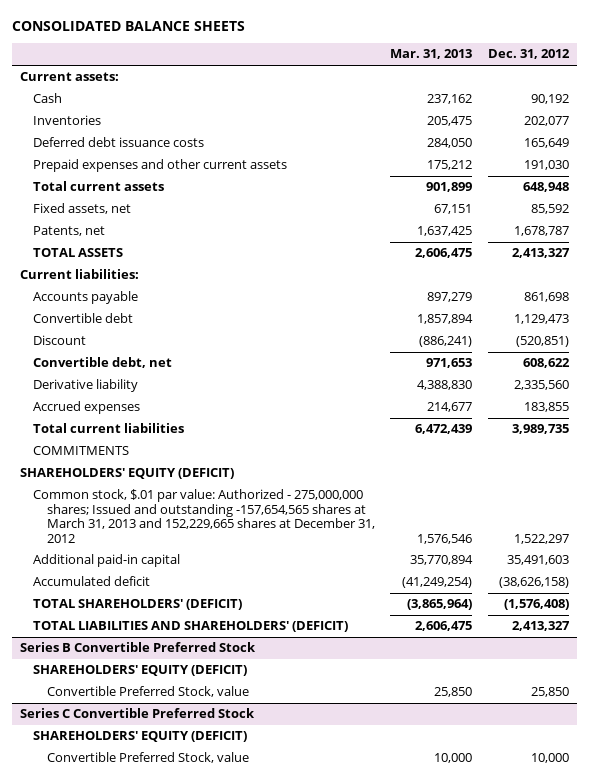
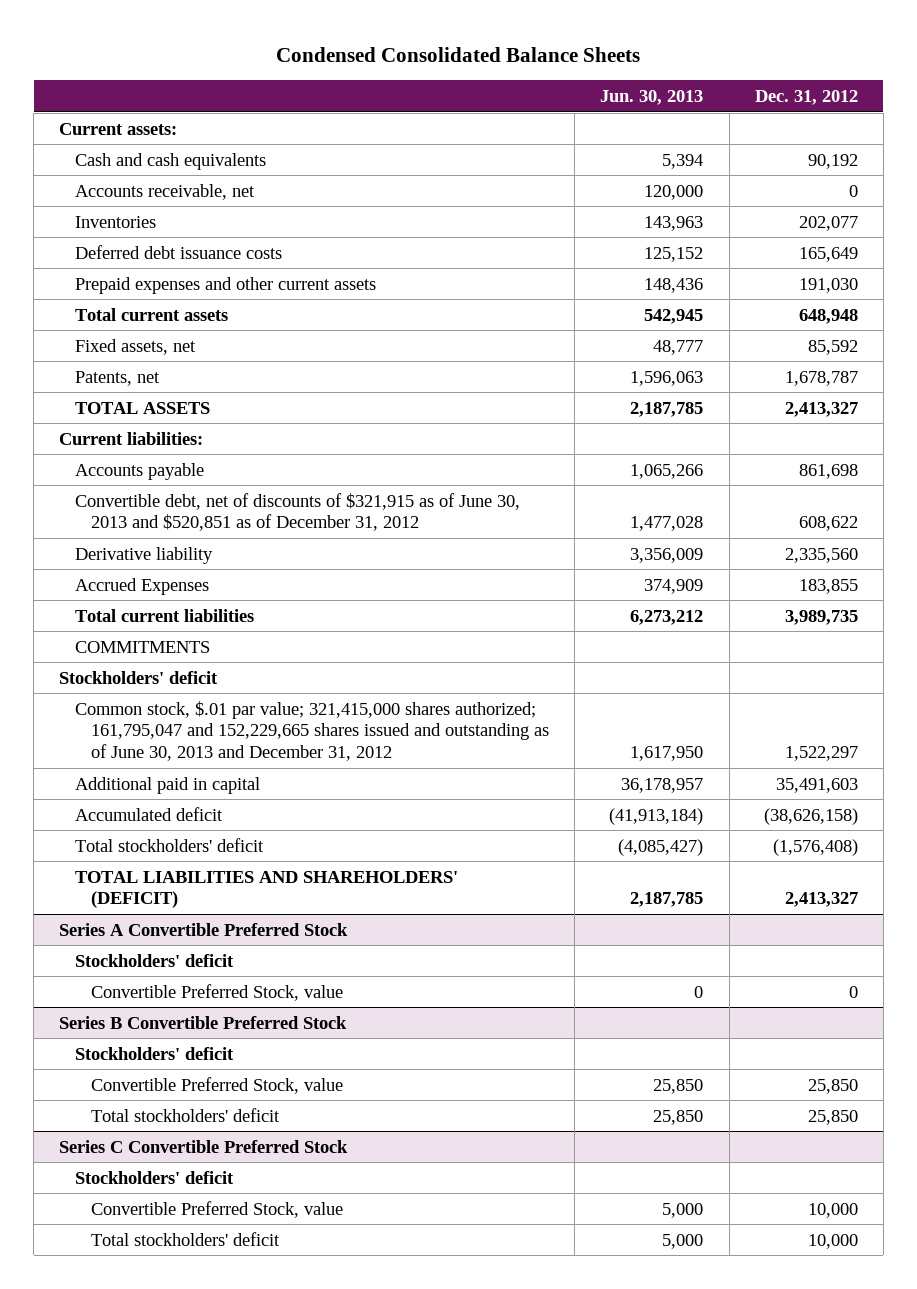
[11,20,245,31] CONSOLIDATED BALANCE SHEETS -> [276,47,641,63] Condensed Consolidated Balance Sheets
[390,49,473,60] Mar. 31, 2013 -> none
none -> [600,89,704,105] Jun. 30, 2013
[33,93,63,104] Cash -> [75,152,267,170] Cash and cash equivalents
none -> [75,183,256,200] Accounts receivable, net
[33,313,134,324] Convertible debt -> none
[33,335,87,346] Discount -> none
[33,357,173,369] Convertible debt, net -> [75,492,521,532] Convertible debt, net of discounts of $321,915 as of June 30, 2013 and $520,851 as of December 31, 2012
[33,401,141,415] Accrued expenses -> [75,577,210,595] Accrued Expenses
[19,468,234,480] SHAREHOLDERS' EQUITY (DEFICIT) -> [59,670,219,684] Stockholders' deficit
[33,489,375,543] Common stock, $.01 par value: Authorized - 275,000,000 shares; Issued and outstanding -157,654,565 shares at March 31, 2013 and 152,229,665 shares at December 31, 2012 -> [75,700,550,761] Common stock, $.01 par value; 321,415,000 shares authorized; 161,795,047 and 152,229,665 shares issued and outstanding as of June 30, 2013 and December 31, 2012
[33,554,181,568] Additional paid-in capital -> [75,776,261,794] Additional paid in capital
[33,599,243,611] TOTAL SHAREHOLDERS' (DEFICIT) -> [75,837,265,852] Total stockholders' deficit
none -> [59,922,349,936] Series A Convertible Preferred Stock
none -> [75,953,235,967] Stockholders' deficit
none -> [91,983,344,1001] Convertible Preferred Stock, value
[33,665,248,677] SHAREHOLDERS' EQUITY (DEFICIT) -> [75,1046,235,1060] Stockholders' deficit
none -> [91,1107,281,1122] Total stockholders' deficit
[33,731,248,743] SHAREHOLDERS' EQUITY (DEFICIT) -> [75,1170,235,1184] Stockholders' deficit
none -> [91,1231,281,1246] Total stockholders' deficit

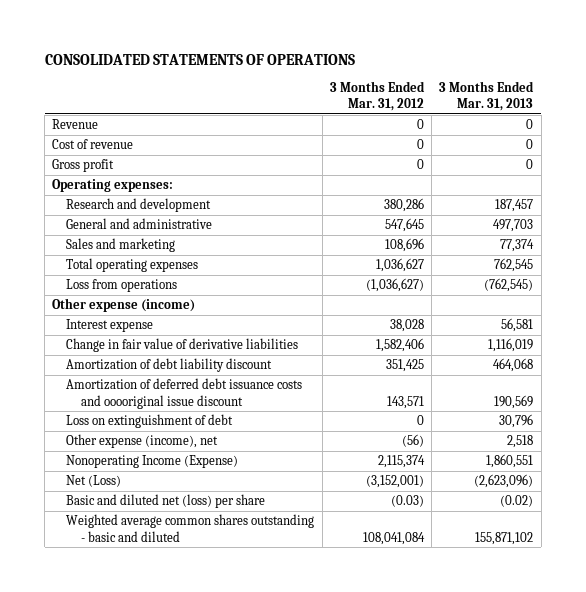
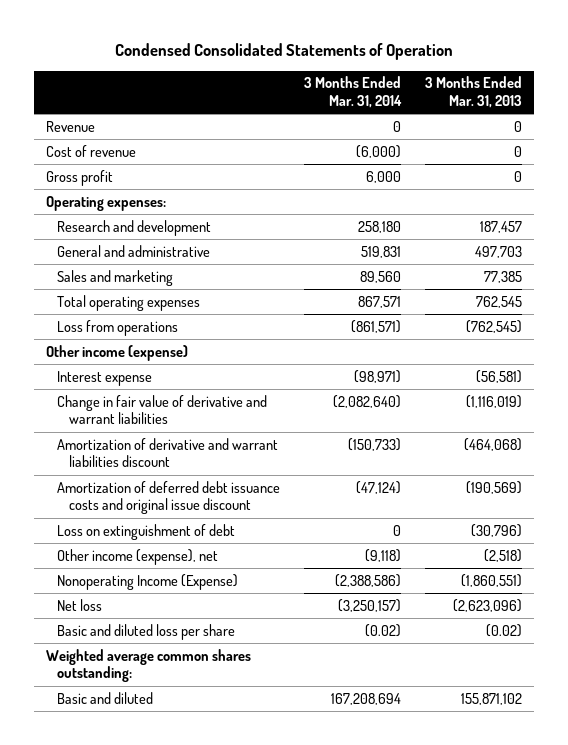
[44,53,355,65] CONSOLIDATED STATEMENTS OF OPERATIONS -> [114,43,453,61] Condensed Consolidated Statements of Operation
[329,80,425,112] 3 Months Ended Mar. 31, 2012 -> none
none -> [304,76,403,109] 3 Months Ended Mar. 31, 2014
[500,239,535,253] 77,374 -> [484,270,523,283] 77,385
[52,298,196,313] Other expense (income) -> [45,344,188,361] Other income (expense)
[501,318,534,333] 56,581 -> [476,369,523,383] (56,581)
[66,338,299,353] Change in fair value of derivative liabilities -> [57,394,268,425] Change in fair value of derivative and warrant liabilities
[488,338,534,353] 1,116,019 -> [466,394,523,408] (1,116,019)
[66,358,273,373] Amortization of debt liability discount -> [57,437,279,468] Amortization of derivative and warrant liabilities discount
[493,358,534,373] 464,068 -> [464,437,523,451] (464,068)
[66,378,303,409] Amortization of deferred debt issuance costs and ooooriginal issue discount -> [57,480,281,515] Amortization of deferred debt issuance costs and original issue discount
[494,394,534,409] 190,569 -> [466,480,523,494] (190,569)
[499,414,534,429] 30,796 -> [471,523,523,537] (30,796)
[66,434,219,449] Other expense (income), net -> [57,548,219,565] Other income (expense), net
[507,435,534,449] 2,518 -> [484,548,523,562] (2,518)
[486,454,534,469] 1,860,551 -> [461,573,523,587] (1,860,551)
[66,475,122,488] Net (Loss) -> [57,598,103,611] Net loss
[66,494,266,509] Basic and diluted net (loss) per share -> [57,623,236,640] Basic and diluted loss per share
none -> [45,648,251,683] Weighted average common shares outstanding:
[66,514,315,542] Weighted average common shares outstanding - basic and diluted -> [57,691,154,704] Basic and diluted

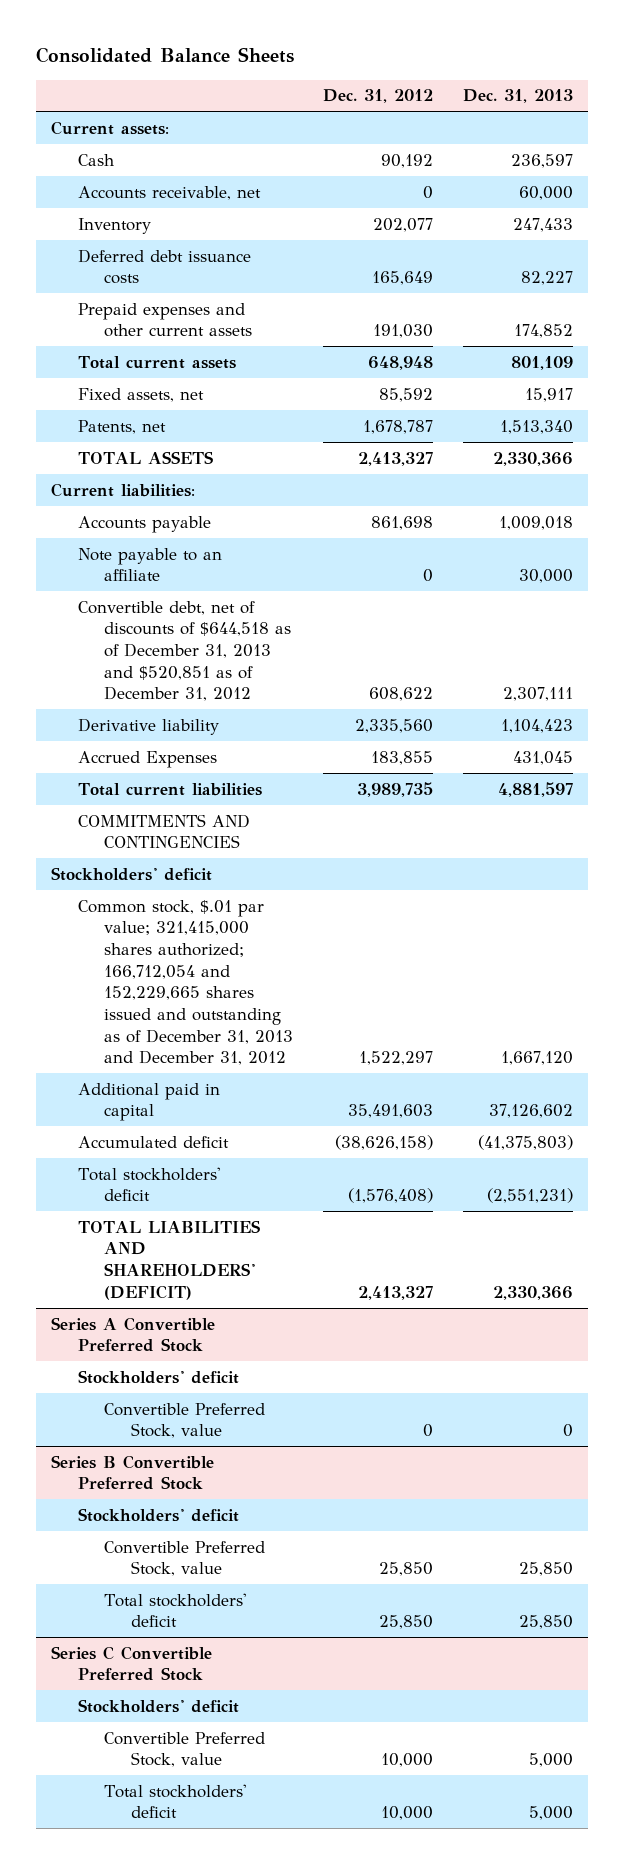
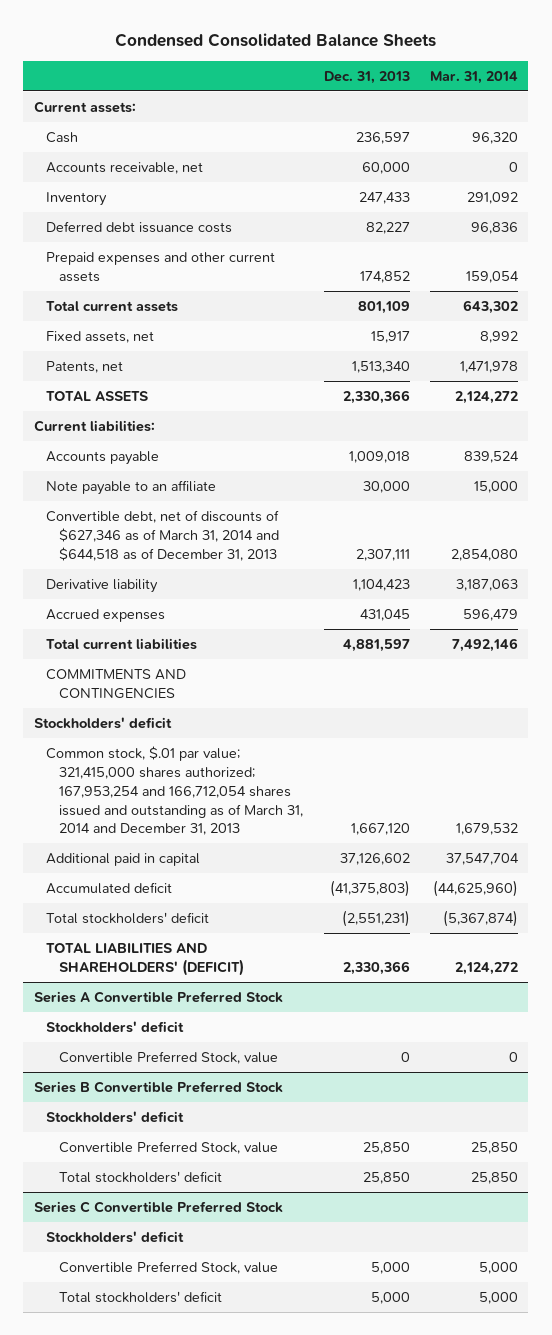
[35,47,294,64] Consolidated Balance Sheets -> [114,33,436,48] Condensed Consolidated Balance Sheets
[323,89,434,104] Dec. 31, 2012 -> none
none -> [430,70,519,84] Mar. 31, 2014
[77,600,292,702] Convertible debt, net of discounts of $644,518 as of December 31, 2013 and $520,851 as of December 31, 2012 -> [46,509,280,561] Convertible debt, net of discounts of $627,346 as of March 31, 2014 and $644,518 as of December 31, 2013
[77,750,217,768] Accrued Expenses -> [46,608,166,622] Accrued expenses
[77,899,294,1066] Common stock, $.01 par value; 321,415,000 shares authorized; 166,712,054 and 152,229,665 shares issued and outstanding as of December 31, 2013 and December 31, 2012 -> [46,745,304,836] Common stock, $.01 par value; 321,415,000 shares authorized; 167,953,254 and 166,712,054 shares issued and outstanding as of March 31, 2014 and December 31, 2013

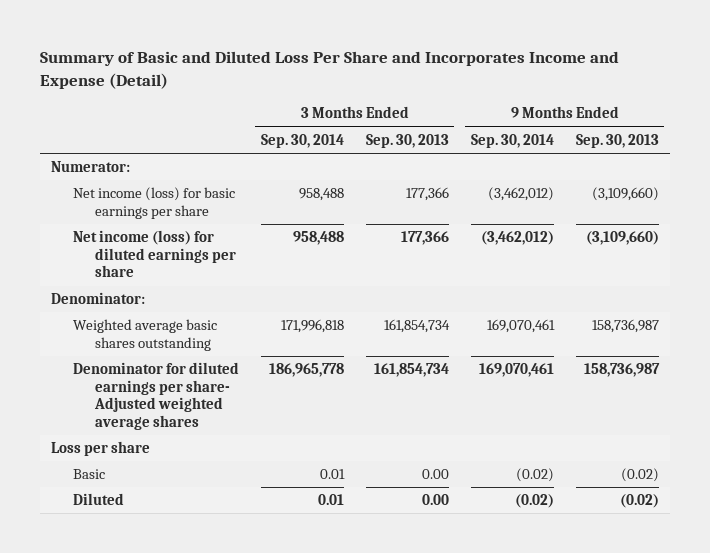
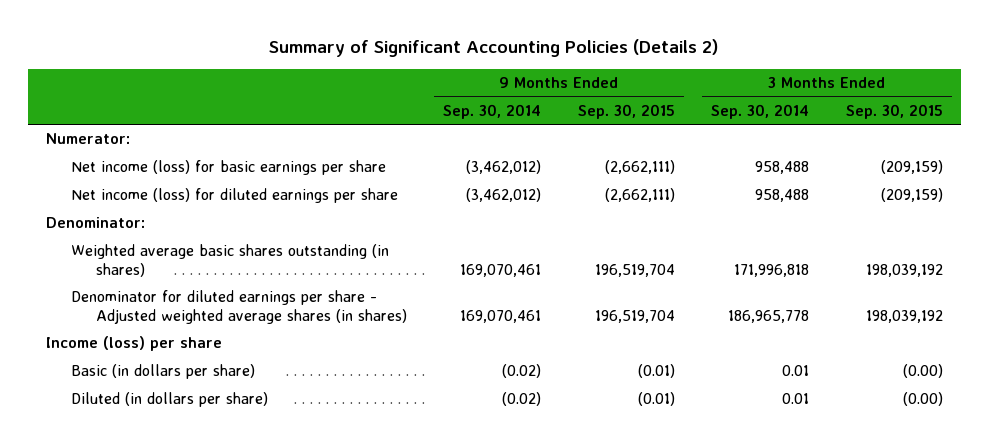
[39,50,619,89] Summary of Basic and Diluted Loss Per Share and Incorporates Income and Expense (Detail) -> [269,38,719,57] Summary of Significant Accounting Policies (Details 2)
[365,133,449,148] Sep. 30, 2013 -> none
[575,133,659,148] Sep. 30, 2013 -> none
none -> [577,103,675,119] Sep. 30, 2015
none -> [845,103,943,119] Sep. 30, 2015
[72,319,217,351] Weighted average basic shares outstanding -> [70,244,389,277] Weighted average basic shares outstanding (in shares)
[72,362,239,431] Denominator for diluted earnings per share- Adjusted weighted average shares -> [70,290,407,324] Denominator for diluted earnings per share - Adjusted weighted average shares (in shares)
[50,441,150,457] Loss per share -> [45,336,222,352] Income (loss) per share
[72,469,105,480] Basic -> [70,364,255,380] Basic (in dollars per share)
[72,493,124,506] Diluted -> [70,392,268,408] Diluted (in dollars per share)

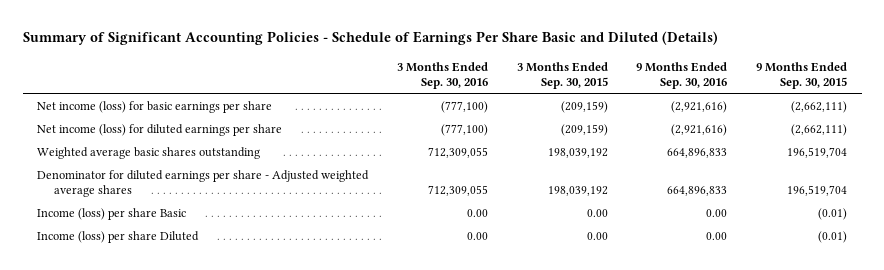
[269,38,719,57] Summary of Significant Accounting Policies (Details 2) -> [22,31,718,46] Summary of Significant Accounting Policies - Schedule of Earnings Per Share Basic and Diluted (Details)
[443,103,542,119] Sep. 30, 2014 -> none
[711,103,810,119] Sep. 30, 2014 -> none
none -> [396,61,488,89] 3 Months Ended Sep. 30, 2016
none -> [636,61,728,89] 9 Months Ended Sep. 30, 2016
[45,133,130,145] Numerator: -> none
[45,217,145,229] Denominator: -> none
[45,336,222,352] Income (loss) per share -> none
[70,244,389,277] Weighted average basic shares outstanding (in shares) -> [37,146,261,159] Weighted average basic shares outstanding
[70,290,407,324] Denominator for diluted earnings per share - Adjusted weighted average shares (in shares) -> [37,169,370,197] Denominator for diluted earnings per share - Adjusted weighted average shares
[70,364,255,380] Basic (in dollars per share) -> [37,207,187,220] Income (loss) per share Basic
[902,364,943,379] (0.00) -> [586,208,608,217] 0.00
[70,392,268,408] Diluted (in dollars per share) -> [37,230,200,243] Income (loss) per share Diluted
[902,392,943,407] (0.00) -> [586,231,608,240] 0.00

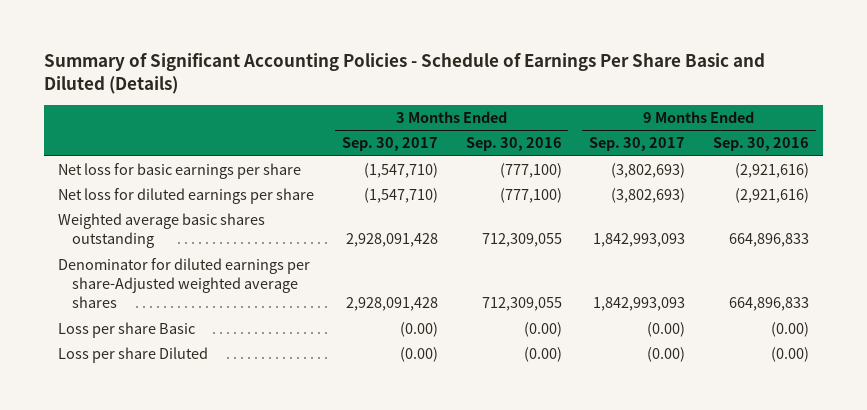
[516,61,608,89] 3 Months Ended Sep. 30, 2015 -> none
[756,61,848,89] 9 Months Ended Sep. 30, 2015 -> none
none -> [341,137,438,152] Sep. 30, 2017
none -> [589,137,686,152] Sep. 30, 2017
[37,100,273,113] Net income (loss) for basic earnings per share -> [58,163,302,180] Net loss for basic earnings per share
[37,123,283,136] Net income (loss) for diluted earnings per share -> [58,188,315,205] Net loss for diluted earnings per share
[37,169,370,197] Denominator for diluted earnings per share - Adjusted weighted average shares -> [58,258,311,309] Denominator for diluted earnings per share-Adjusted weighted average shares
[37,207,187,220] Income (loss) per share Basic -> [58,322,196,339] Loss per share Basic
[466,208,488,217] 0.00 -> [523,322,562,338] (0.00)
[706,208,728,217] 0.00 -> [770,322,809,338] (0.00)
[37,230,200,243] Income (loss) per share Diluted -> [58,347,209,364] Loss per share Diluted
[466,231,488,240] 0.00 -> [523,347,562,363] (0.00)
[706,231,728,240] 0.00 -> [770,347,809,363] (0.00)

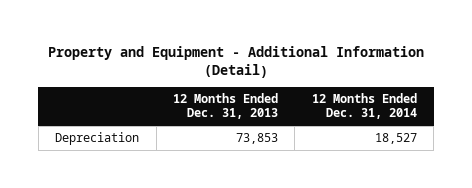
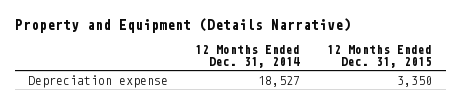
[48,45,425,78] Property and Equipment - Additional Information (Detail) -> [14,18,351,34] Property and Equipment (Details Narrative)
[173,92,279,120] 12 Months Ended Dec. 31, 2013 -> none
none -> [327,45,433,68] 12 Months Ended Dec. 31, 2015
[55,132,140,146] Depreciation -> [28,74,169,88] Depreciation expense

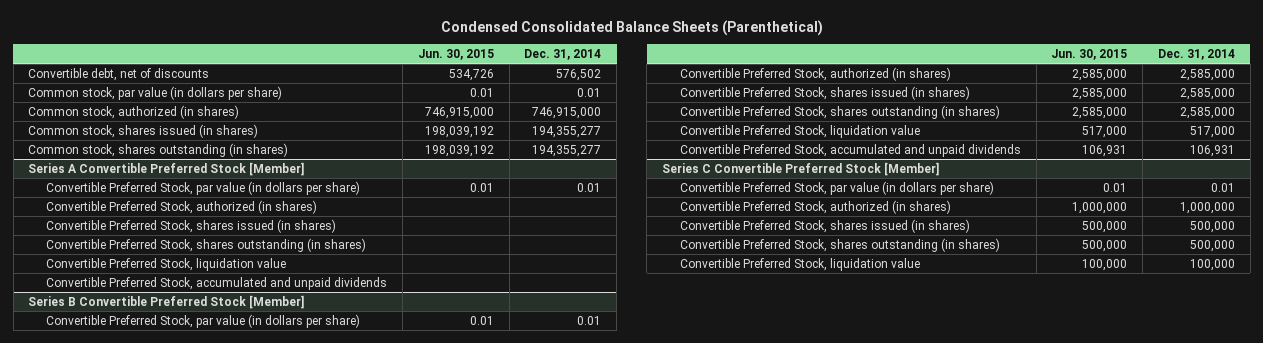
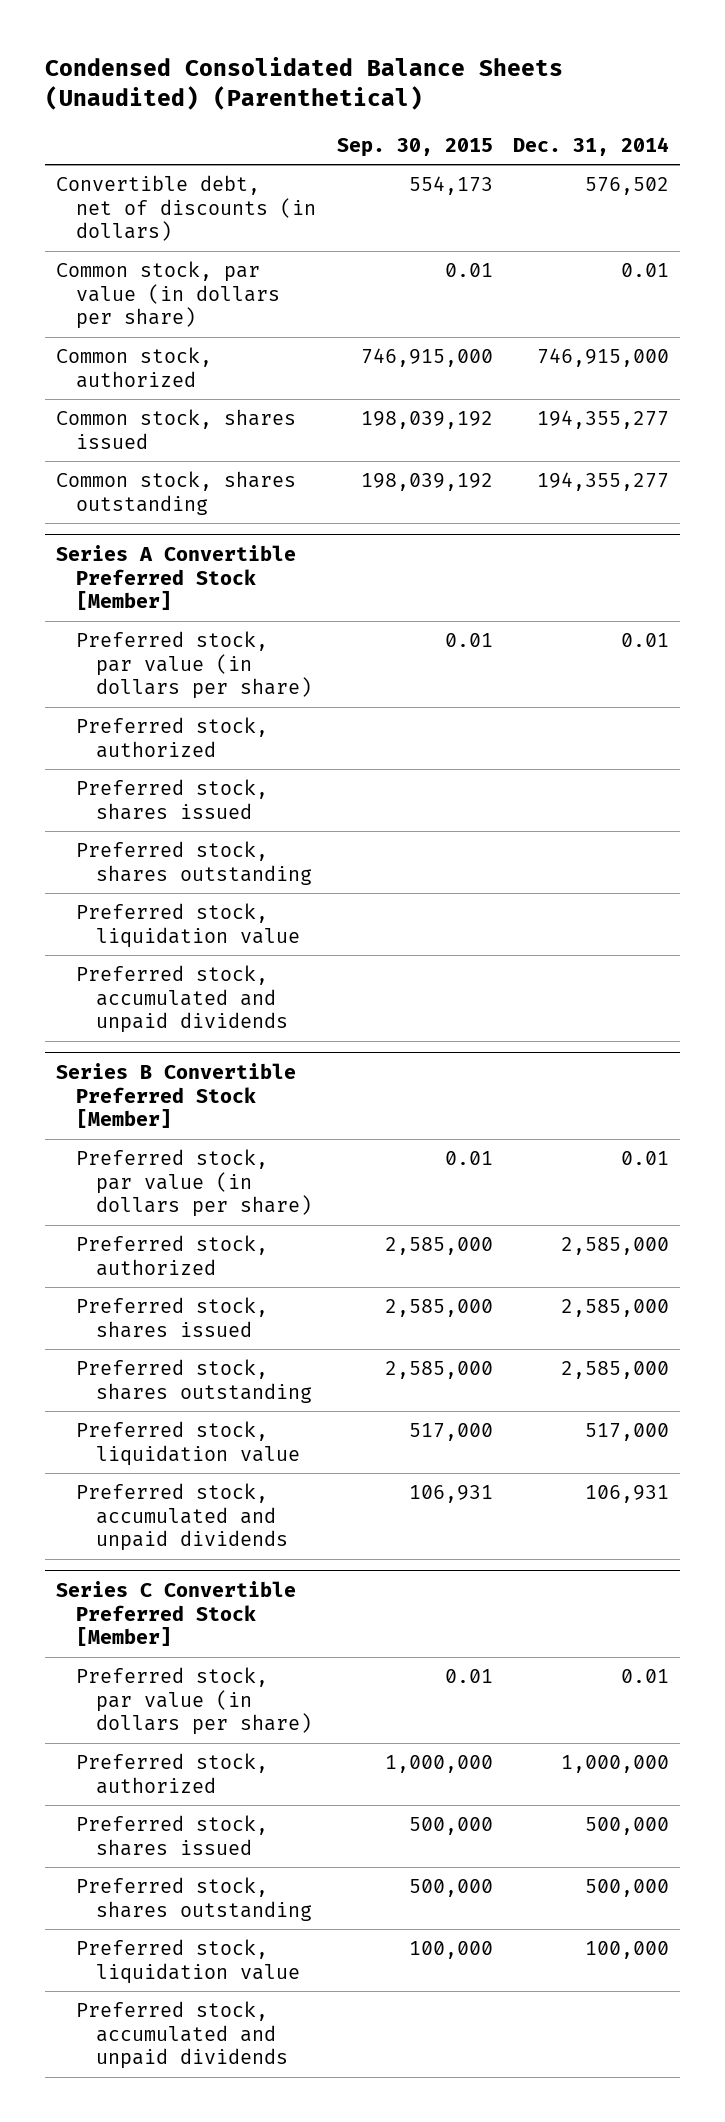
[440,19,823,36] Condensed Consolidated Balance Sheets (Parenthetical) -> [45,56,564,110] Condensed Consolidated Balance Sheets (Unaudited) (Parenthetical)
[417,48,494,60] Jun. 30, 2015 -> none
none -> [336,137,493,157] Sep. 30, 2015
[28,67,210,81] Convertible debt, net of discounts -> [55,175,316,242] Convertible debt, net of discounts (in dollars)
[28,104,240,119] Common stock, authorized (in shares) -> [55,347,212,388] Common stock, authorized
[28,123,259,138] Common stock, shares issued (in shares) -> [55,409,296,449] Common stock, shares issued
[28,142,289,157] Common stock, shares outstanding (in shares) -> [55,471,296,515] Common stock, shares outstanding
[46,180,361,195] Convertible Preferred Stock, par value (in dollars per share) -> [75,631,313,700] Preferred stock, par value (in dollars per share)
[46,199,318,214] Convertible Preferred Stock, authorized (in shares) -> [75,717,268,758] Preferred stock, authorized
[46,218,337,233] Convertible Preferred Stock, shares issued (in shares) -> [75,779,268,820] Preferred stock, shares issued
[46,237,367,252] Convertible Preferred Stock, shares outstanding (in shares) -> [75,841,313,885] Preferred stock, shares outstanding
[46,257,287,271] Convertible Preferred Stock, liquidation value -> [75,903,301,948] Preferred stock, liquidation value
[46,276,388,290] Convertible Preferred Stock, accumulated and unpaid dividends -> [75,965,289,1034] Preferred stock, accumulated and unpaid dividends
[46,313,361,328] Convertible Preferred Stock, par value (in dollars per share) -> [75,1149,313,1218] Preferred stock, par value (in dollars per share)
[679,66,951,81] Convertible Preferred Stock, authorized (in shares) -> [75,1235,268,1276] Preferred stock, authorized
[679,85,970,100] Convertible Preferred Stock, shares issued (in shares) -> [75,1297,268,1338] Preferred stock, shares issued
[679,104,1000,119] Convertible Preferred Stock, shares outstanding (in shares) -> [75,1359,313,1403] Preferred stock, shares outstanding
[679,124,920,138] Convertible Preferred Stock, liquidation value -> [75,1421,301,1466] Preferred stock, liquidation value
[679,143,1021,157] Convertible Preferred Stock, accumulated and unpaid dividends -> [75,1483,289,1552] Preferred stock, accumulated and unpaid dividends
[679,180,994,195] Convertible Preferred Stock, par value (in dollars per share) -> [75,1667,313,1736] Preferred stock, par value (in dollars per share)
[679,199,951,214] Convertible Preferred Stock, authorized (in shares) -> [75,1753,268,1794] Preferred stock, authorized
[679,218,970,233] Convertible Preferred Stock, shares issued (in shares) -> [75,1815,268,1856] Preferred stock, shares issued
[679,237,1000,252] Convertible Preferred Stock, shares outstanding (in shares) -> [75,1877,313,1921] Preferred stock, shares outstanding
[679,257,920,271] Convertible Preferred Stock, liquidation value -> [75,1939,301,1984] Preferred stock, liquidation value
none -> [75,2001,289,2070] Preferred stock, accumulated and unpaid dividends

